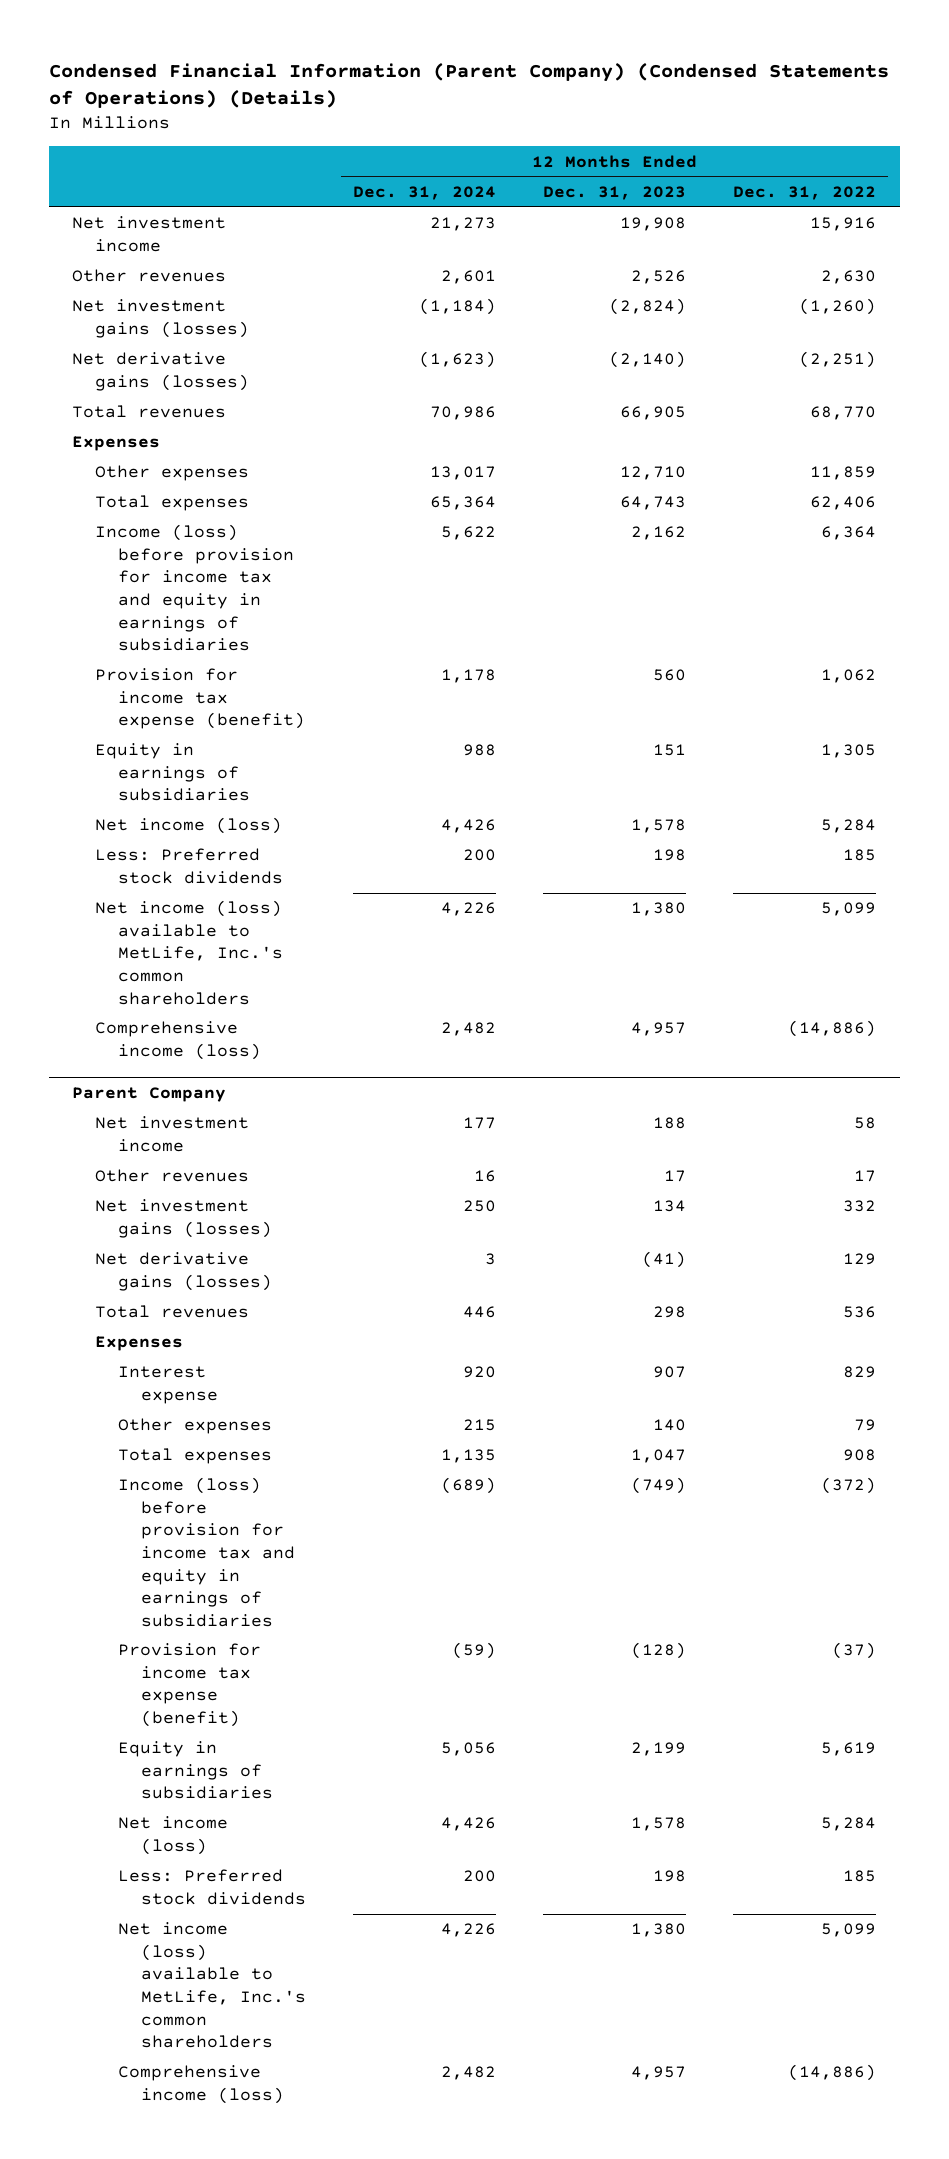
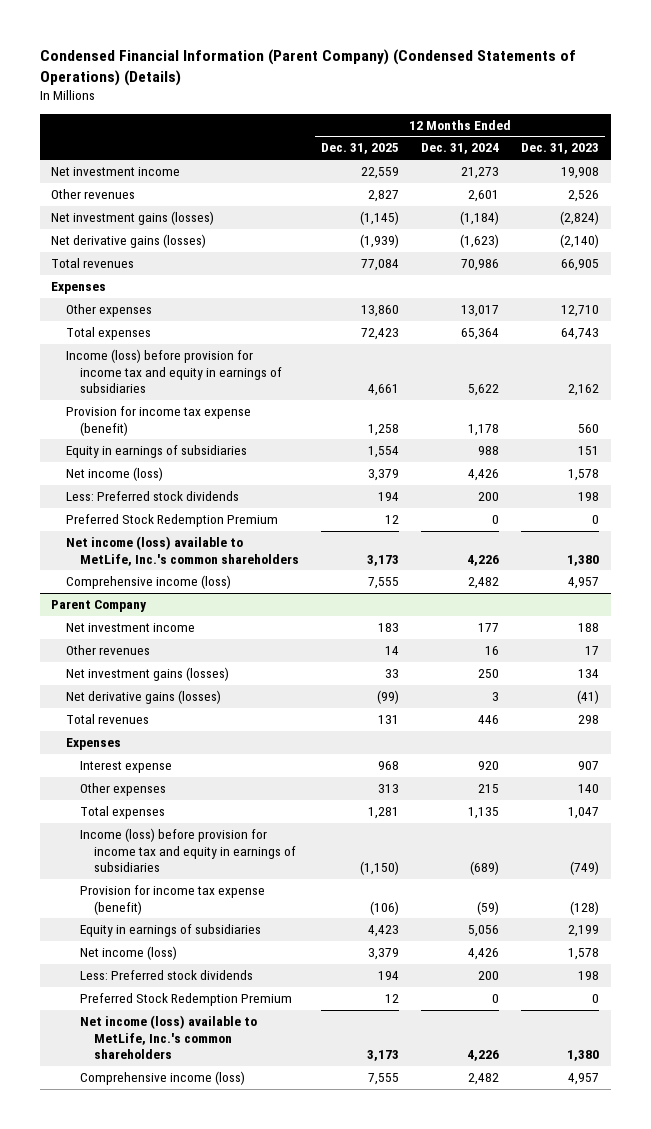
[733,186,877,201] Dec. 31, 2022 -> none
none -> [320,143,399,155] Dec. 31, 2025
none -> [65,514,278,528] Preferred Stock Redemption Premium
none -> [79,993,292,1007] Preferred Stock Redemption Premium

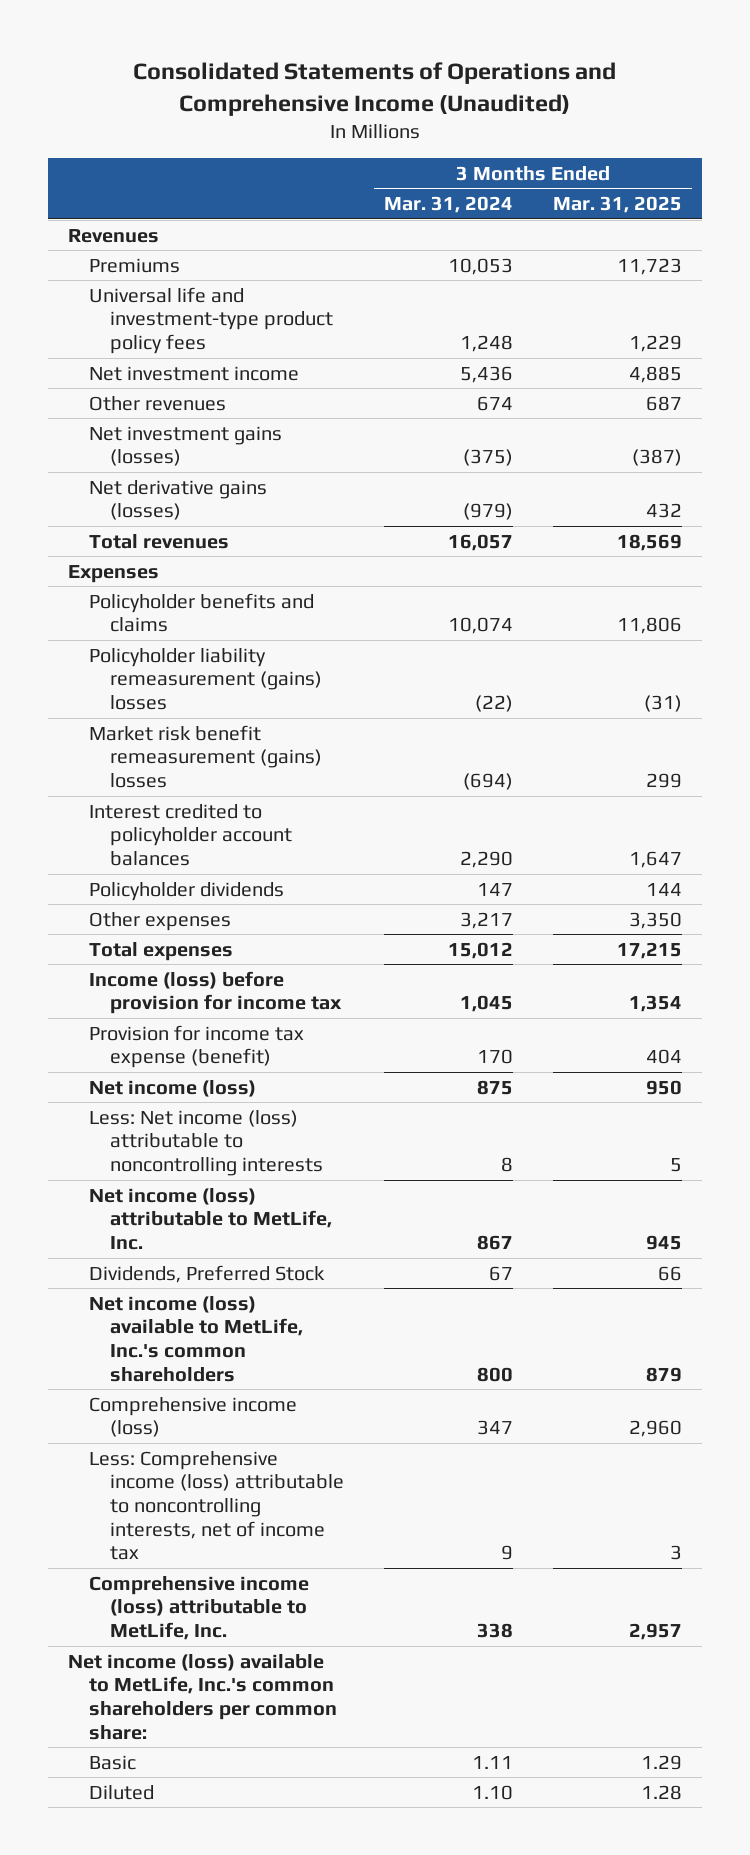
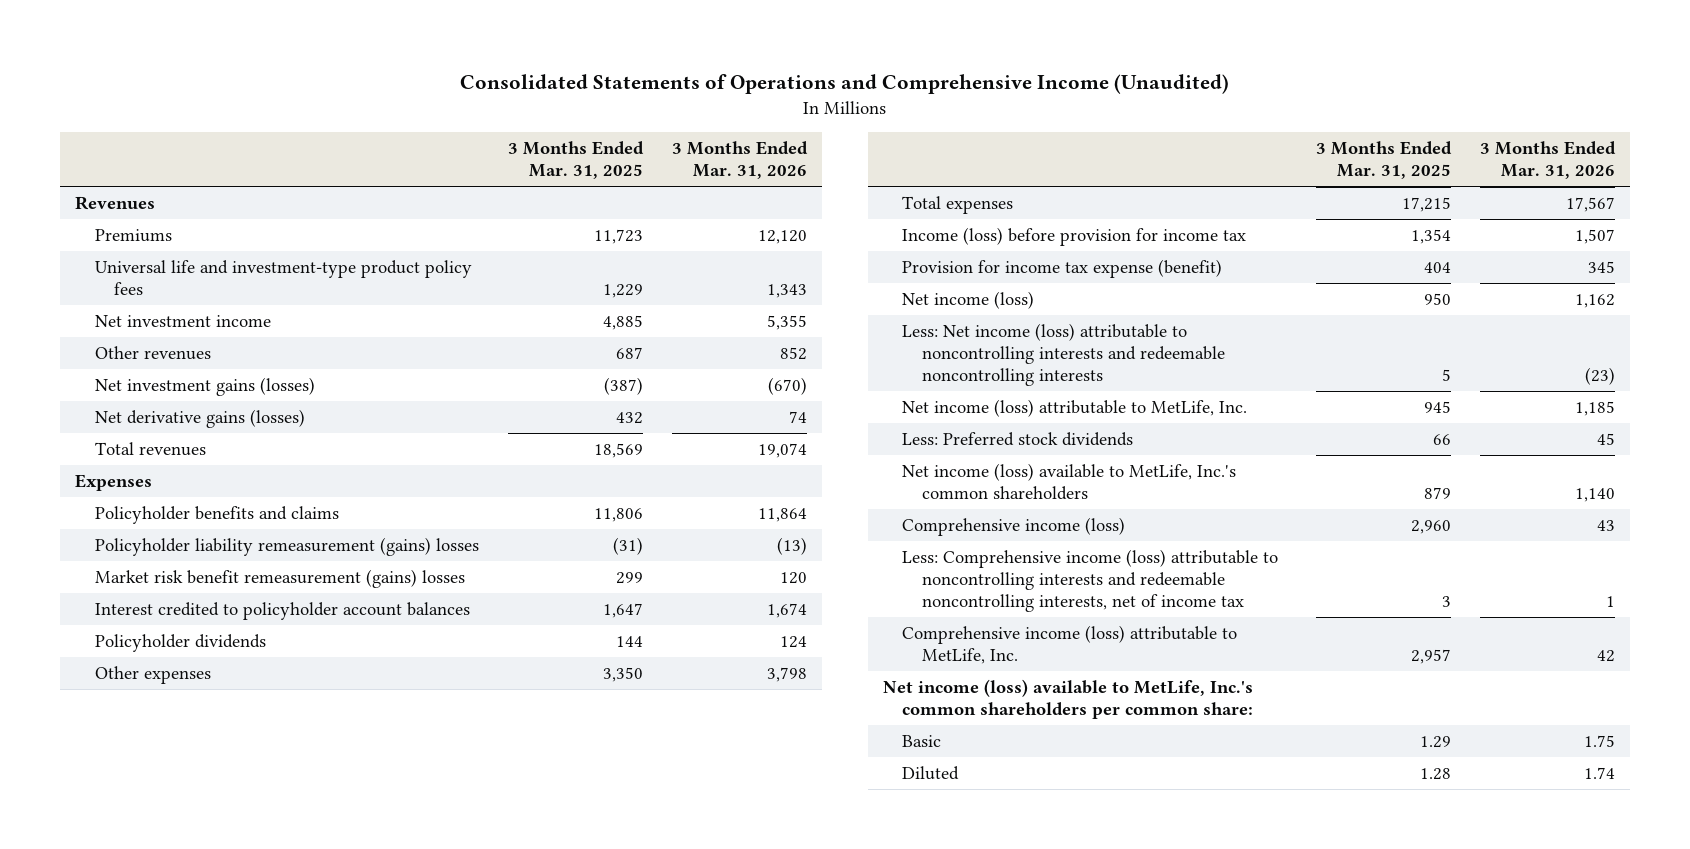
[384,196,514,214] Mar. 31, 2024 -> none
none -> [672,141,809,180] 3 Months Ended Mar. 31, 2026
[88,1109,324,1177] Less: Net income (loss) attributable to noncontrolling interests -> [902,323,1226,386] Less: Net income (loss) attributable to noncontrolling interests and redeemable noncontrolling interests
[88,1264,325,1283] Dividends, Preferred Stock -> [902,432,1134,447] Less: Preferred stock dividends
[88,1450,345,1561] Less: Comprehensive income (loss) attributable to noncontrolling interests, net of income tax -> [902,549,1279,612] Less: Comprehensive income (loss) attributable to noncontrolling interests and redeemable noncontrolling interests, net of income tax

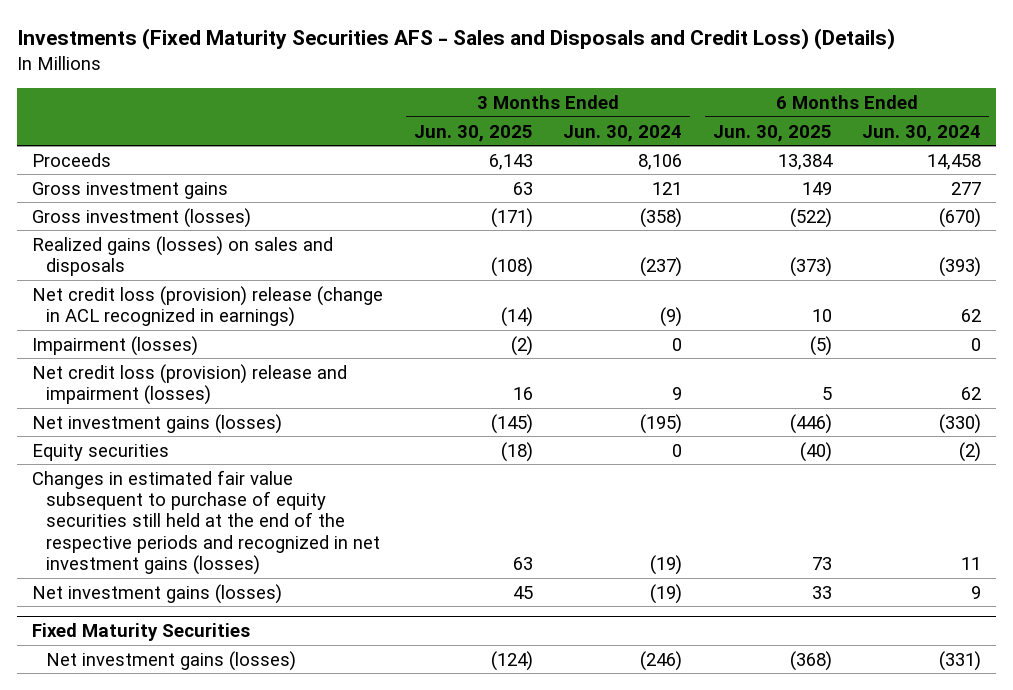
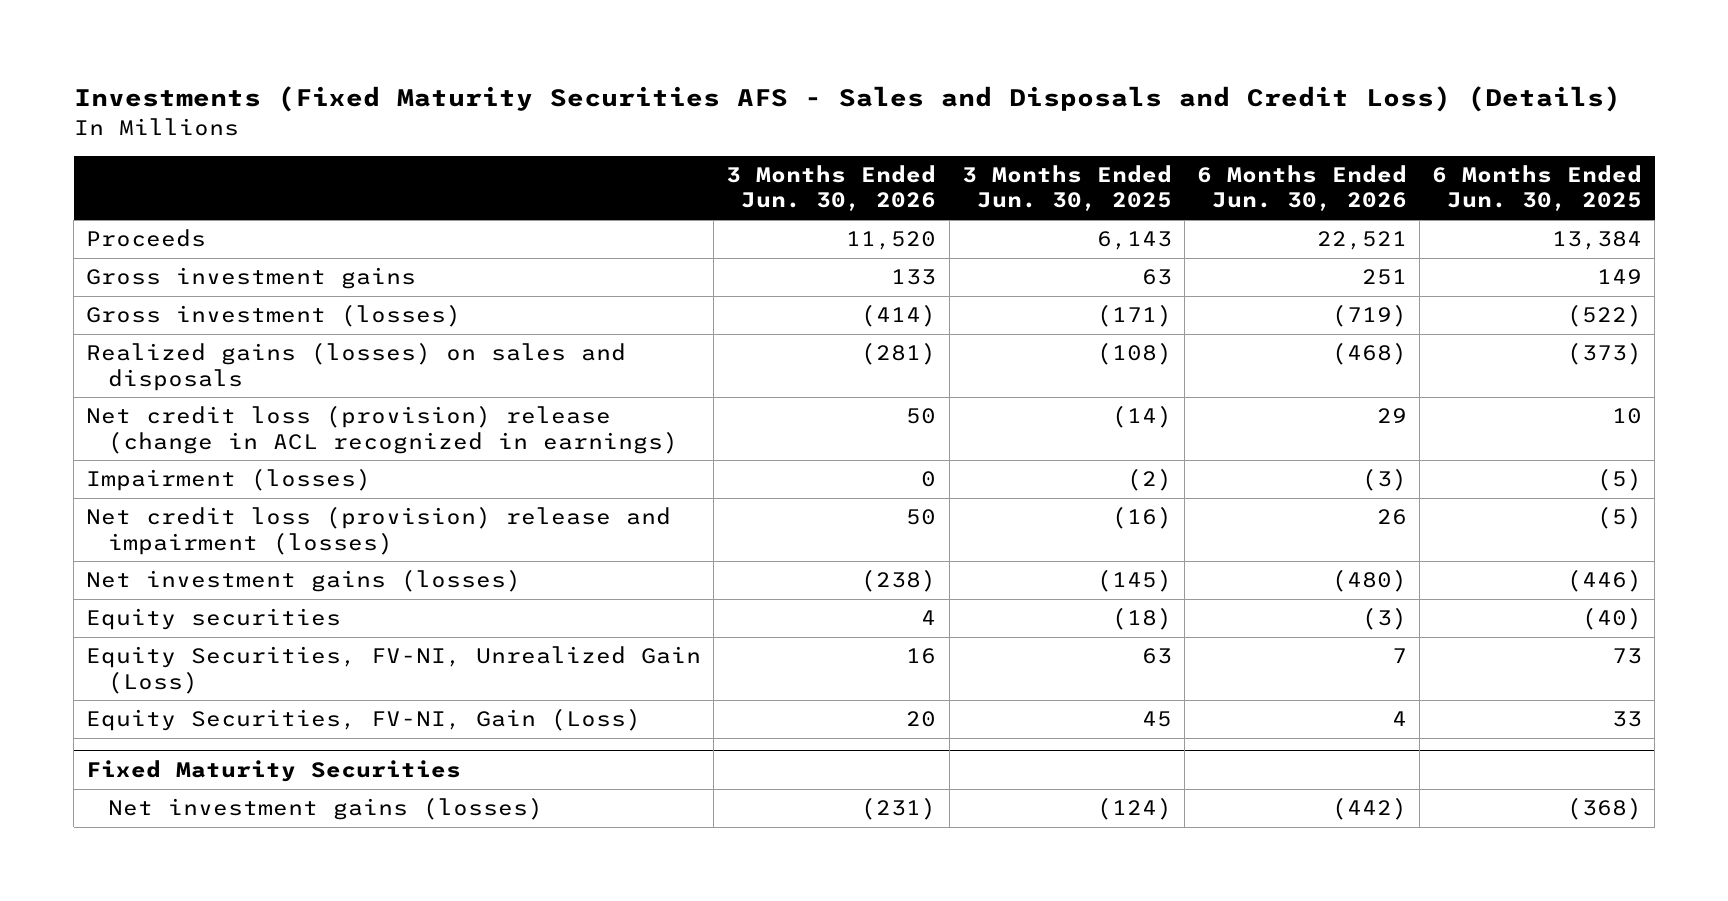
[563,124,683,142] Jun. 30, 2024 -> none
[862,124,982,142] Jun. 30, 2024 -> none
none -> [726,165,937,212] 3 Months Ended Jun. 30, 2026
none -> [1196,165,1407,212] 6 Months Ended Jun. 30, 2026
[512,387,533,401] 16 -> [1111,506,1172,530] (16)
[821,387,832,401] 5 -> [1597,506,1643,530] (5)
[32,469,380,575] Changes in estimated fair value subsequent to purchase of equity securities still held at the end of the respective periods and recognized in net investment gains (losses) -> [86,646,702,694] Equity Securities, FV-NI, Unrealized Gain (Loss)
[32,583,283,604] Net investment gains (losses) -> [86,708,642,732] Equity Securities, FV-NI, Gain (Loss)

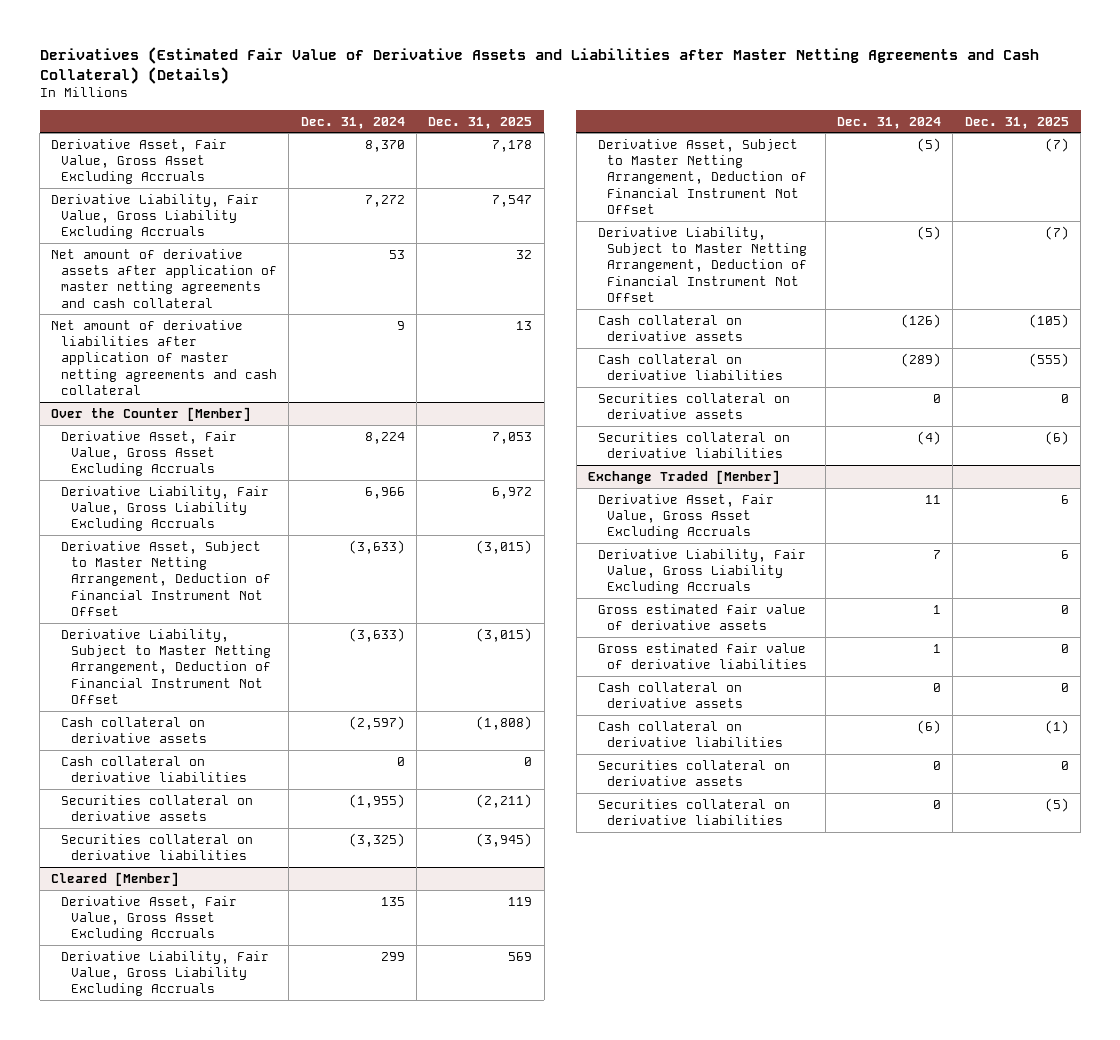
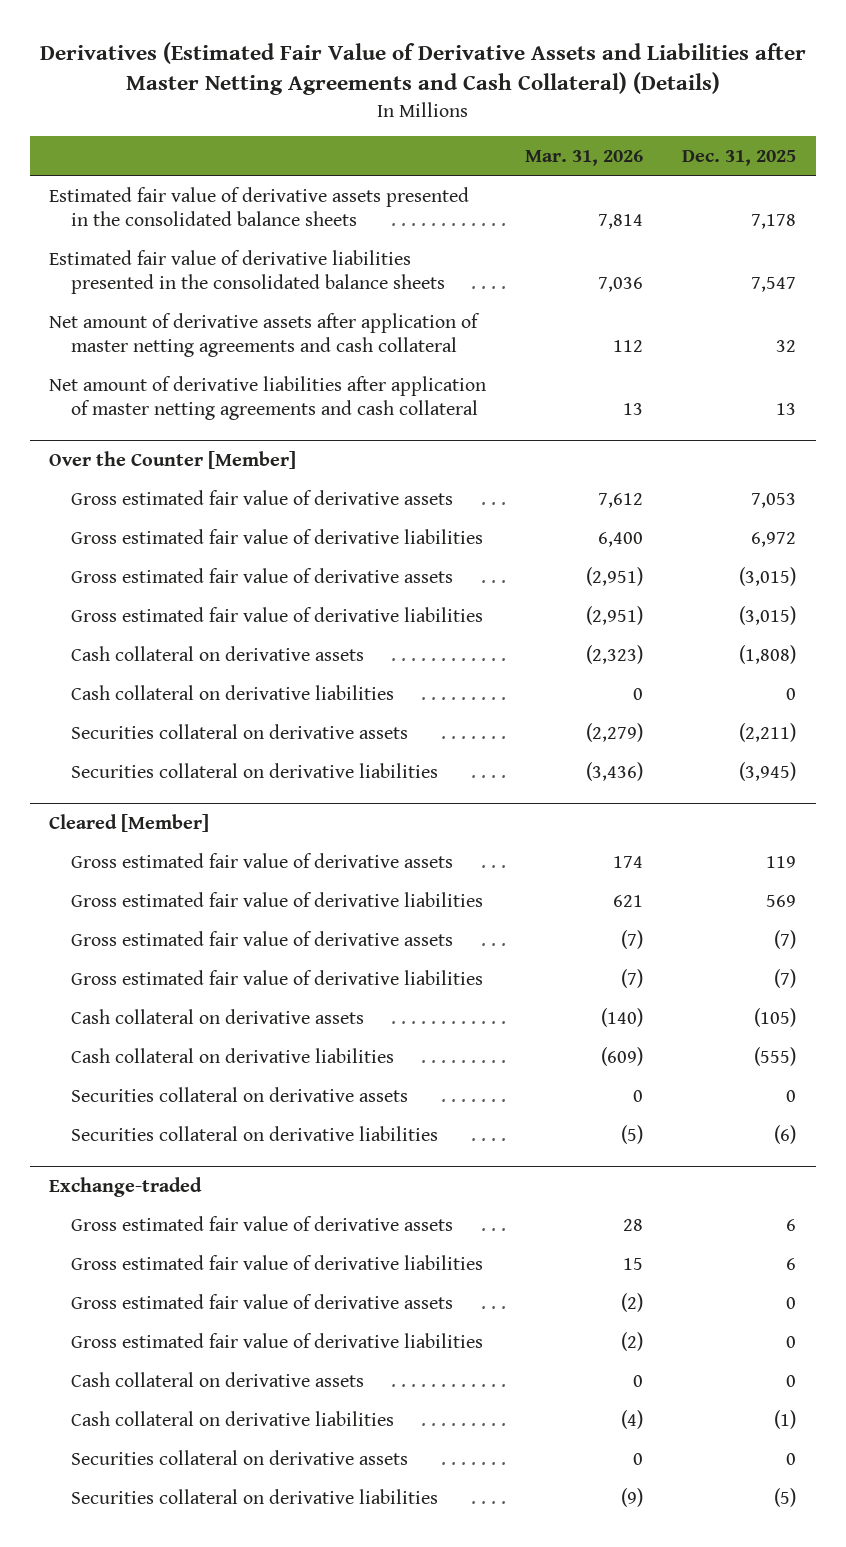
[300,116,405,129] Dec. 31, 2024 -> none
none -> [525,149,644,166] Mar. 31, 2026
[51,138,228,185] Derivative Asset, Fair Value, Gross Asset Excluding Accruals -> [49,186,470,226] Estimated fair value of derivative assets presented in the consolidated balance sheets
[51,193,260,240] Derivative Liability, Fair Value, Gross Liability Excluding Accruals -> [49,249,445,294] Estimated fair value of derivative liabilities presented in the consolidated balance sheets
[61,430,238,477] Derivative Asset, Fair Value, Gross Asset Excluding Accruals -> [70,489,453,505] Gross estimated fair value of derivative assets
[61,485,270,532] Derivative Liability, Fair Value, Gross Liability Excluding Accruals -> [70,528,483,544] Gross estimated fair value of derivative liabilities
[61,540,271,616] Derivative Asset, Subject to Master Netting Arrangement, Deduction of Financial Instrument Not Offset -> [70,567,453,583] Gross estimated fair value of derivative assets
[61,628,271,704] Derivative Liability, Subject to Master Netting Arrangement, Deduction of Financial Instrument Not Offset -> [70,606,483,622] Gross estimated fair value of derivative liabilities
[61,895,238,942] Derivative Asset, Fair Value, Gross Asset Excluding Accruals -> [70,852,453,868] Gross estimated fair value of derivative assets
[61,950,270,997] Derivative Liability, Fair Value, Gross Liability Excluding Accruals -> [70,891,483,907] Gross estimated fair value of derivative liabilities
[597,138,808,214] Derivative Asset, Subject to Master Netting Arrangement, Deduction of Financial Instrument Not Offset -> [70,930,453,946] Gross estimated fair value of derivative assets
[597,226,808,302] Derivative Liability, Subject to Master Netting Arrangement, Deduction of Financial Instrument Not Offset -> [70,969,483,985] Gross estimated fair value of derivative liabilities
[587,469,780,484] Exchange Traded [Member] -> [49,1176,203,1197] Exchange-traded
[597,493,774,540] Derivative Asset, Fair Value, Gross Asset Excluding Accruals -> [70,1215,453,1231] Gross estimated fair value of derivative assets
[597,548,806,595] Derivative Liability, Fair Value, Gross Liability Excluding Accruals -> [70,1254,483,1270] Gross estimated fair value of derivative liabilities

